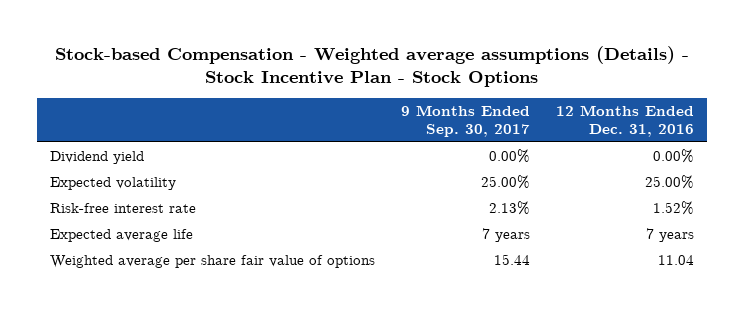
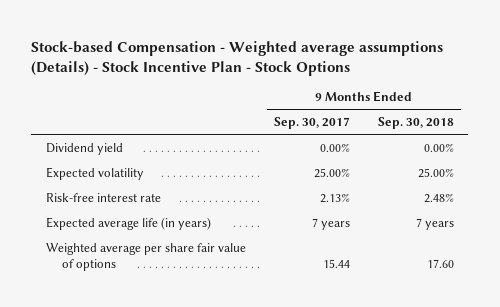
[556,105,695,138] 12 Months Ended Dec. 31, 2016 -> none
none -> [378,117,455,130] Sep. 30, 2018
[49,228,193,242] Expected average life -> [45,216,211,230] Expected average life (in years)

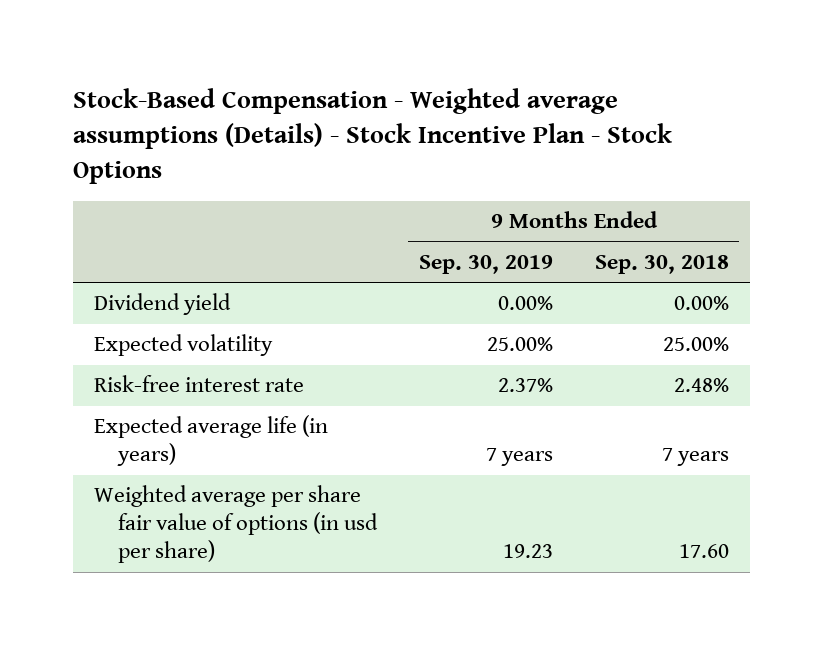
[31,40,444,76] Stock-based Compensation - Weighted average assumptions (Details) - Stock Incentive Plan - Stock Options -> [73,88,673,185] Stock-Based Compensation - Weighted average assumptions (Details) - Stock Incentive Plan - Stock Options
[273,117,350,130] Sep. 30, 2017 -> none
none -> [418,254,553,274] Sep. 30, 2019
[45,242,246,271] Weighted average per share fair value of options -> [94,485,378,564] Weighted average per share fair value of options (in usd per share)

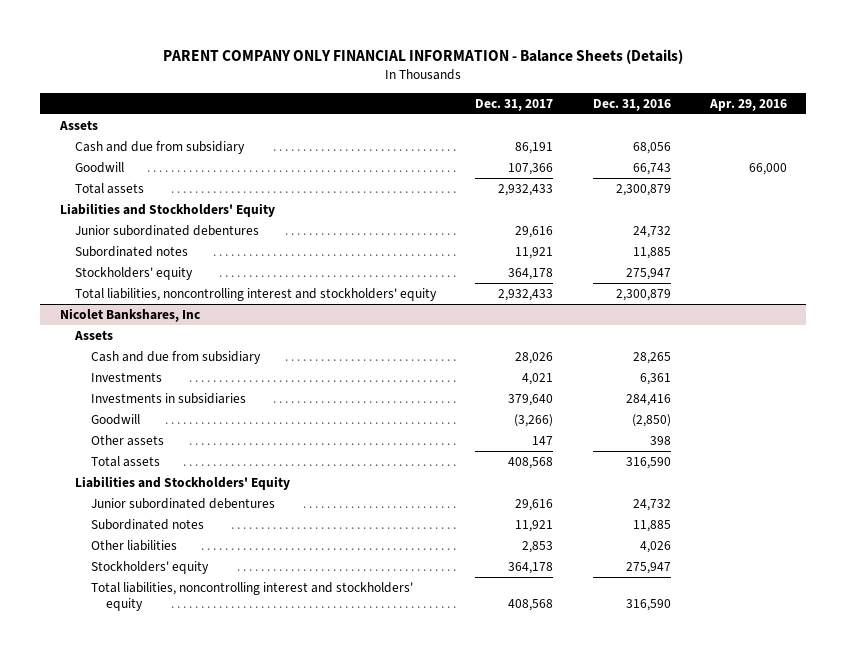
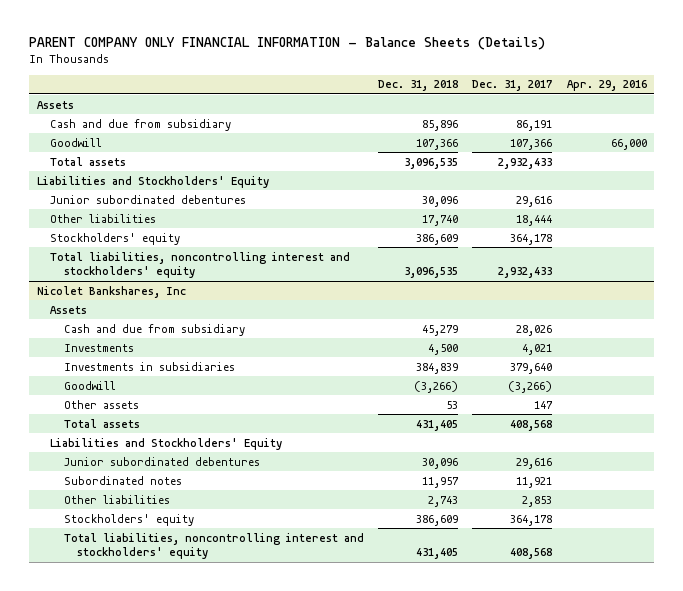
[592,98,671,111] Dec. 31, 2016 -> none
none -> [378,80,459,92] Dec. 31, 2018
[75,245,189,257] Subordinated notes -> none
none -> [50,213,157,223] Other liabilities

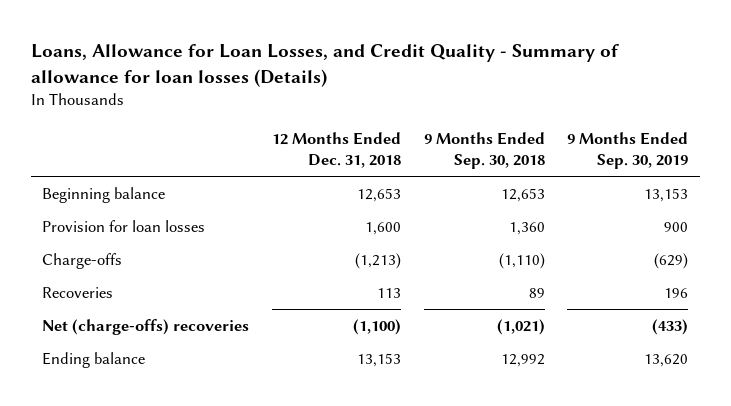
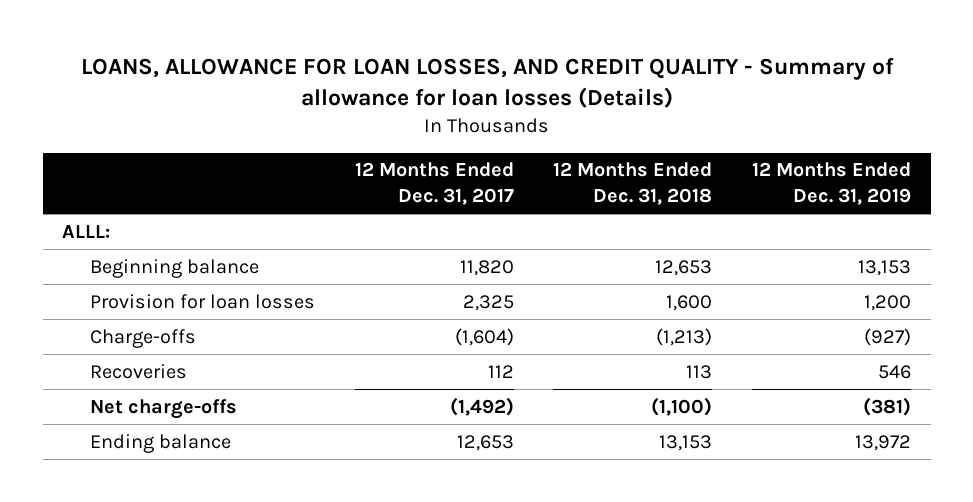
[31,43,620,87] Loans, Allowance for Loan Losses, and Credit Quality - Summary of allowance for loan losses (Details) -> [80,57,894,109] LOANS, ALLOWANCE FOR LOAN LOSSES, AND CREDIT QUALITY - Summary of allowance for loan losses (Details)
[423,131,545,170] 9 Months Ended Sep. 30, 2018 -> none
[567,131,689,170] 9 Months Ended Sep. 30, 2019 -> none
none -> [354,162,514,206] 12 Months Ended Dec. 31, 2017
none -> [751,162,911,206] 12 Months Ended Dec. 31, 2019
none -> [62,224,111,238] ALLL:
[42,318,250,335] Net (charge-offs) recoveries -> [90,398,238,419] Net charge-offs

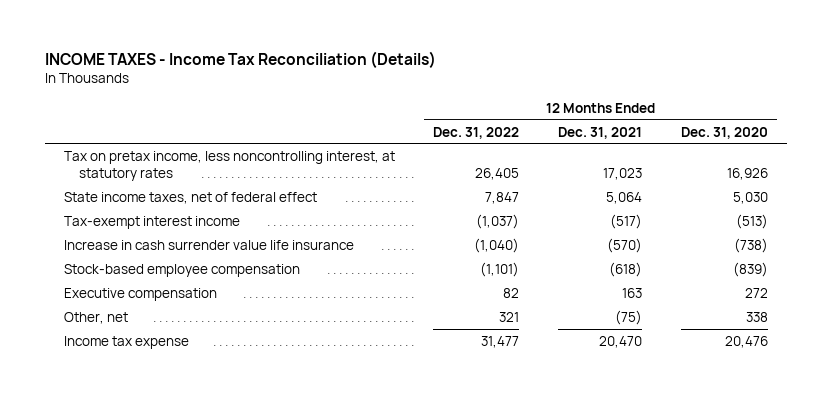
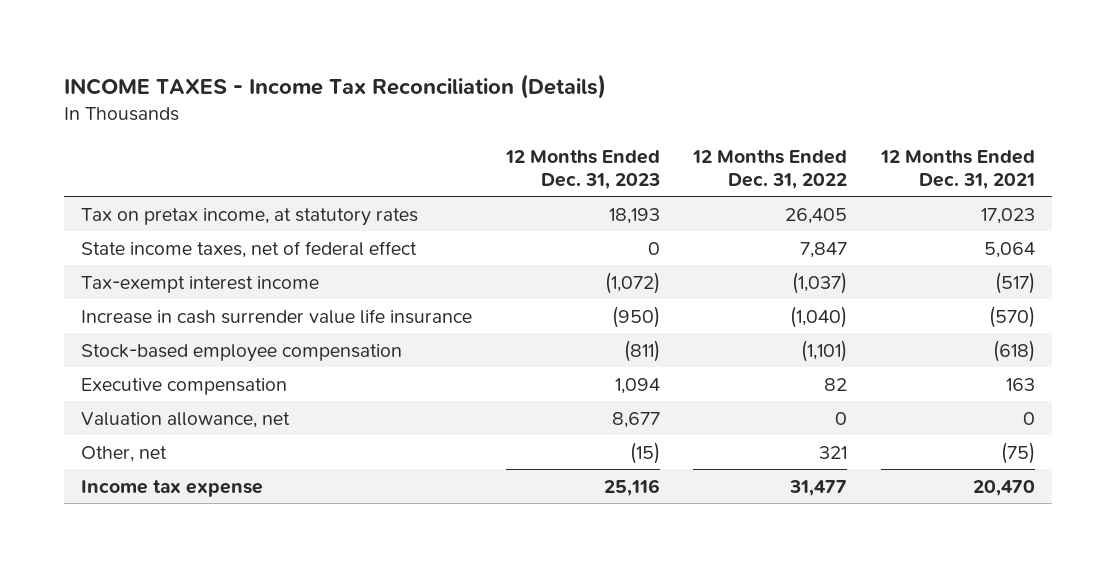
[680,126,768,139] Dec. 31, 2020 -> none
none -> [504,150,660,189] 12 Months Ended Dec. 31, 2023
[63,150,395,181] Tax on pretax income, less noncontrolling interest, at statutory rates -> [80,207,418,226] Tax on pretax income, at statutory rates
none -> [80,411,290,428] Valuation allowance, net

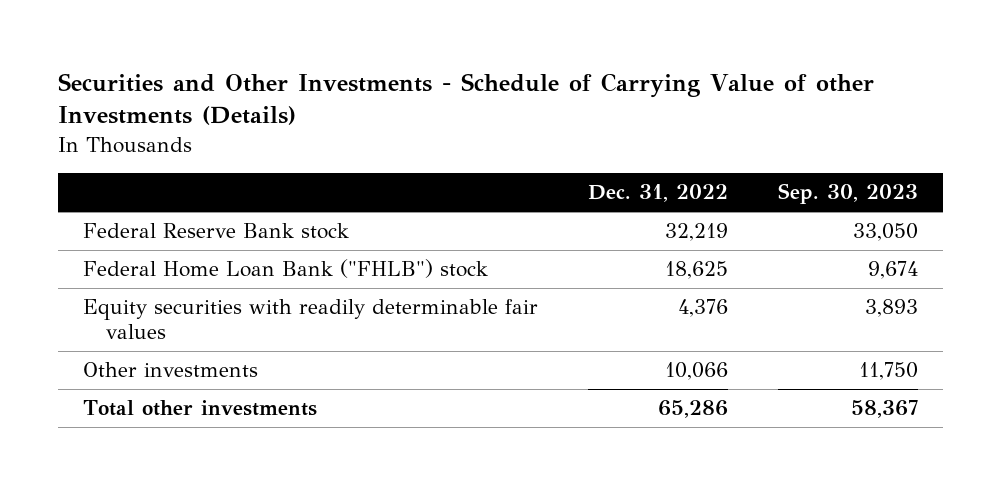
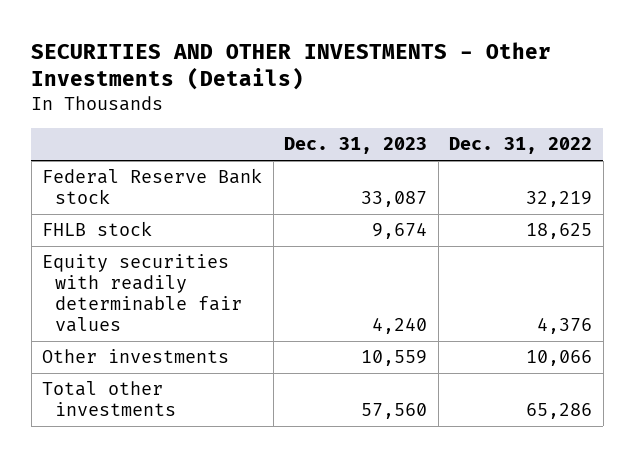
[58,72,875,126] Securities and Other Investments - Schedule of Carrying Value of other Investments (Details) -> [31,41,552,91] SECURITIES AND OTHER INVESTMENTS - Other Investments (Details)
[778,183,919,205] Sep. 30, 2023 -> none
none -> [284,137,428,155] Dec. 31, 2023
[83,259,489,279] Federal Home Loan Bank ("FHLB") stock -> [42,221,153,237] FHLB stock

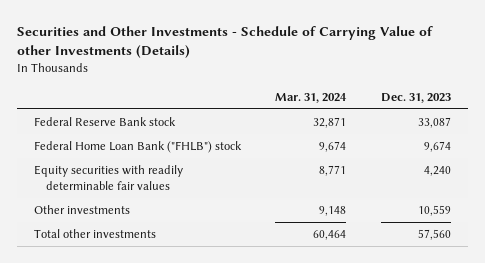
[31,41,552,91] SECURITIES AND OTHER INVESTMENTS - Other Investments (Details) -> [16,26,433,59] Securities and Other Investments - Schedule of Carrying Value of other Investments (Details)
[449,137,593,155] Dec. 31, 2022 -> none
none -> [275,92,348,103] Mar. 31, 2024
[42,221,153,237] FHLB stock -> [34,141,243,154] Federal Home Loan Bank ("FHLB") stock

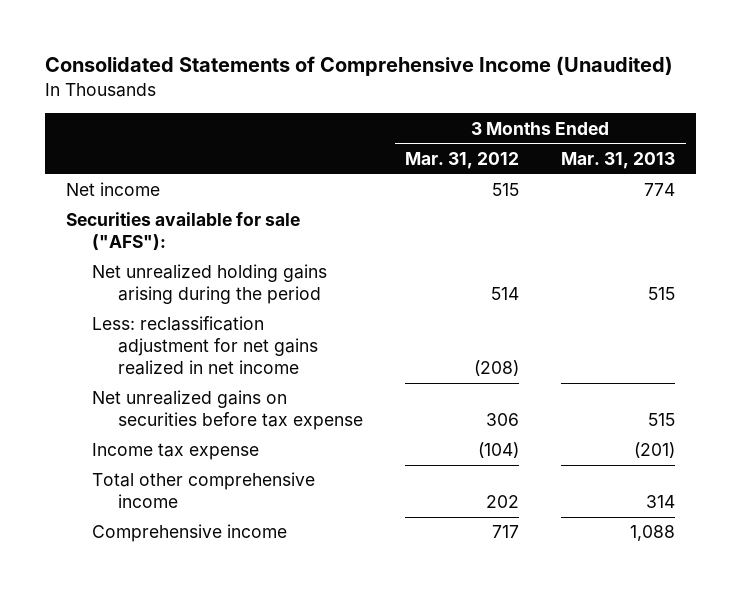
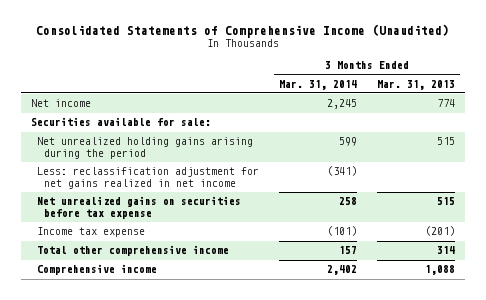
[405,151,520,169] Mar. 31, 2012 -> none
none -> [279,79,358,90] Mar. 31, 2014
[66,212,301,251] Securities available for sale ("AFS"): -> [30,117,211,127] Securities available for sale:

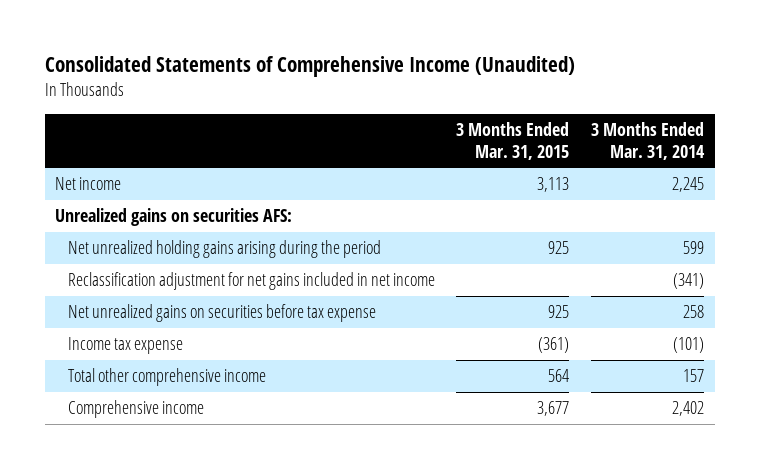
[377,79,456,90] Mar. 31, 2013 -> none
none -> [456,122,570,160] 3 Months Ended Mar. 31, 2015
[30,117,211,127] Securities available for sale: -> [55,208,293,227] Unrealized gains on securities AFS:
[37,167,260,189] Less: reclassification adjustment for net gains realized in net income -> [68,272,436,291] Reclassification adjustment for net gains included in net income

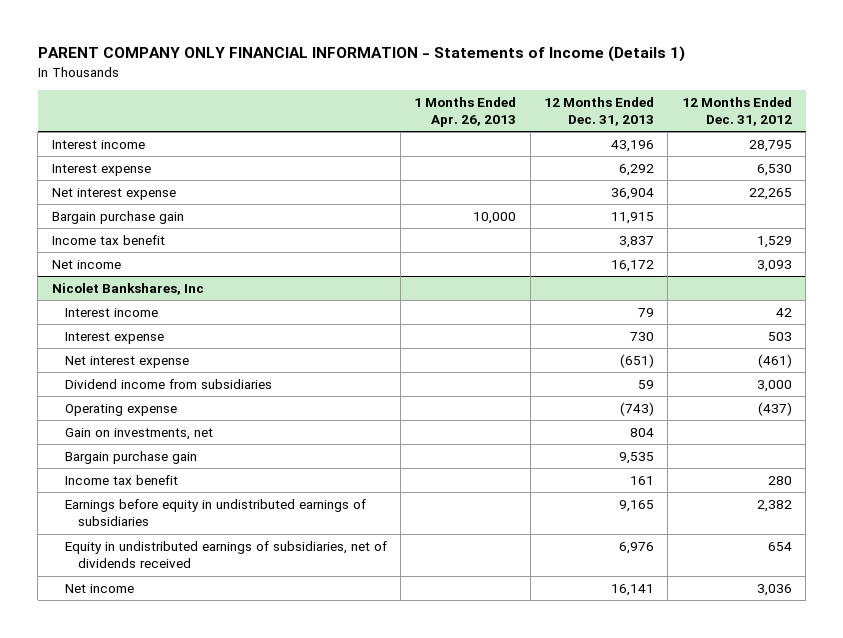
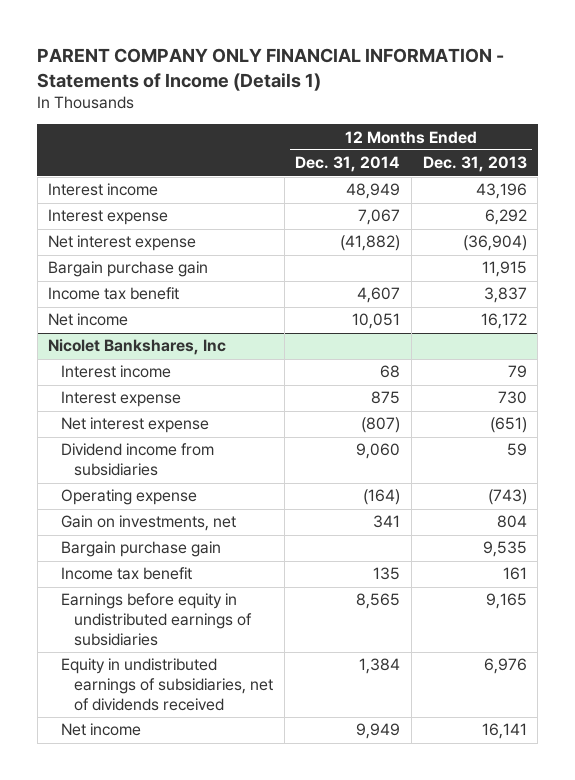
[414,96,517,128] 1 Months Ended Apr. 26, 2013 -> none
[681,96,792,127] 12 Months Ended Dec. 31, 2012 -> none
none -> [295,156,401,173] Dec. 31, 2014
[611,187,655,200] 36,904 -> [462,235,527,252] (36,904)

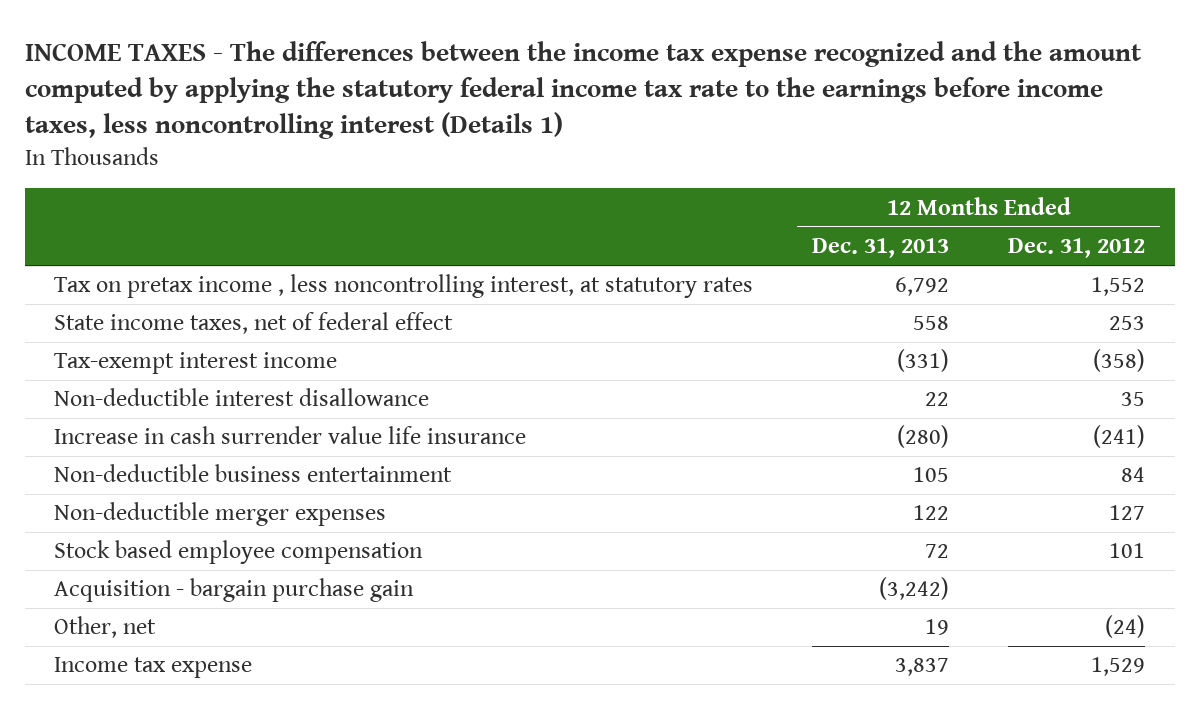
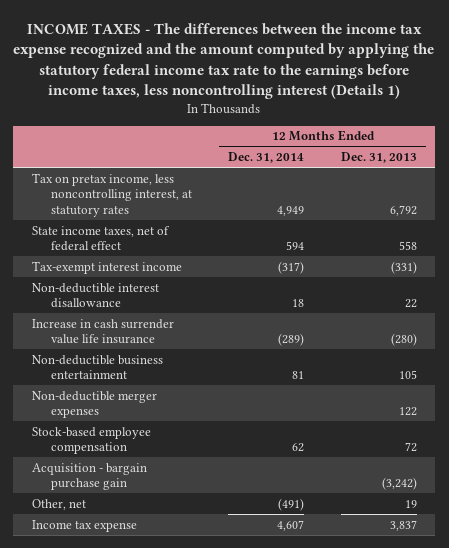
[1008,238,1146,259] Dec. 31, 2012 -> none
none -> [228,152,305,164] Dec. 31, 2014
[54,274,754,299] Tax on pretax income , less noncontrolling interest, at statutory rates -> [31,172,192,217] Tax on pretax income, less noncontrolling interest, at statutory rates
[54,540,424,565] Stock based employee compensation -> [31,426,151,455] Stock-based employee compensation

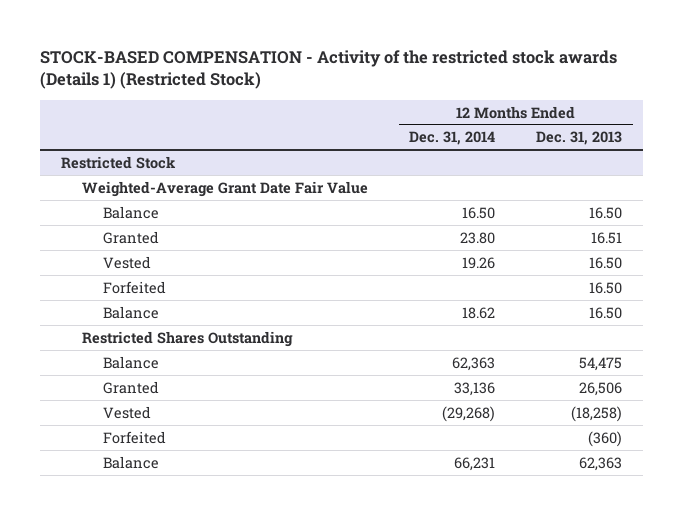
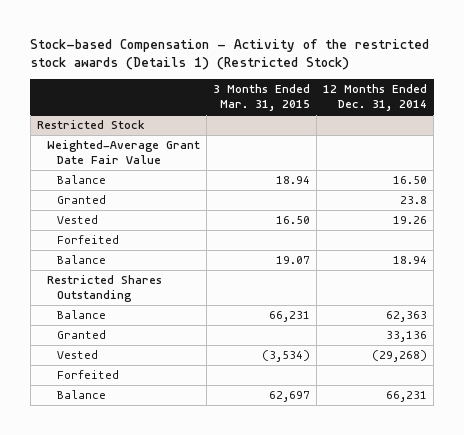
[40,49,618,90] STOCK-BASED COMPENSATION - Activity of the restricted stock awards (Details 1) (Restricted Stock) -> [30,38,430,70] Stock-based Compensation - Activity of the restricted stock awards (Details 1) (Restricted Stock)
[536,131,623,146] Dec. 31, 2013 -> none
none -> [213,83,311,112] 3 Months Ended Mar. 31, 2015
[460,231,496,244] 23.80 -> [400,196,428,205] 23.8
[462,306,496,319] 18.62 -> [393,256,428,265] 18.94

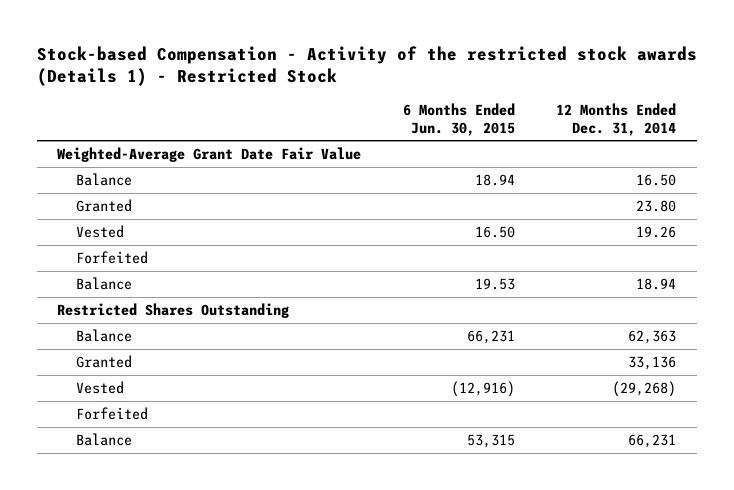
[30,38,430,70] Stock-based Compensation - Activity of the restricted stock awards (Details 1) (Restricted Stock) -> [36,45,697,87] Stock-based Compensation - Activity of the restricted stock awards (Details 1) - Restricted Stock
[213,83,311,112] 3 Months Ended Mar. 31, 2015 -> none
none -> [402,103,515,136] 6 Months Ended Jun. 30, 2015
[36,120,145,130] Restricted Stock -> none
[400,196,428,205] 23.8 -> [636,199,677,212] 23.80

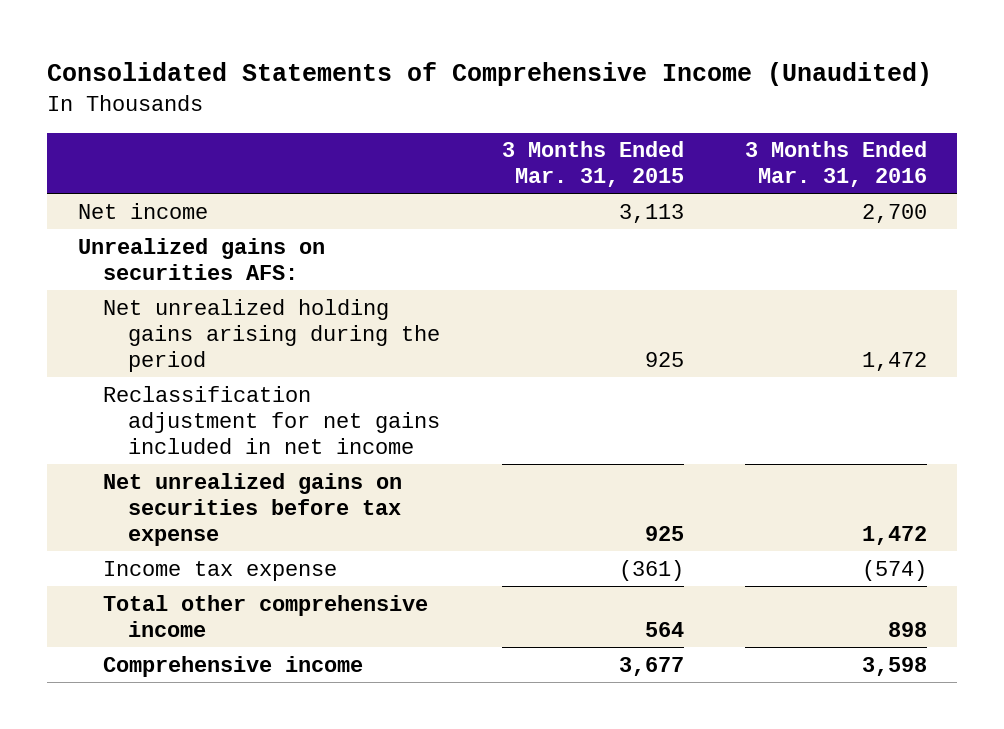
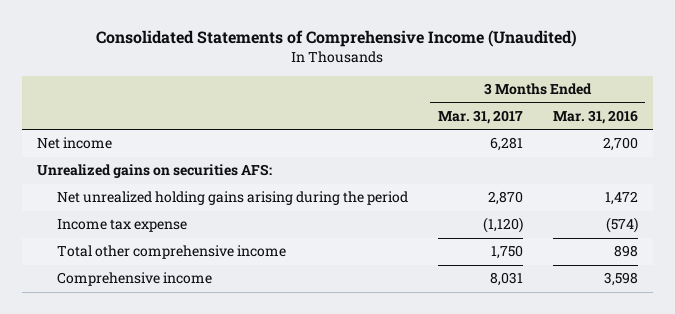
[501,141,684,188] 3 Months Ended Mar. 31, 2015 -> none
none -> [437,109,523,124] Mar. 31, 2017
[102,385,441,454] Reclassification adjustment for net gains included in net income -> none
[102,472,402,546] Net unrealized gains on securities before tax expense -> none

